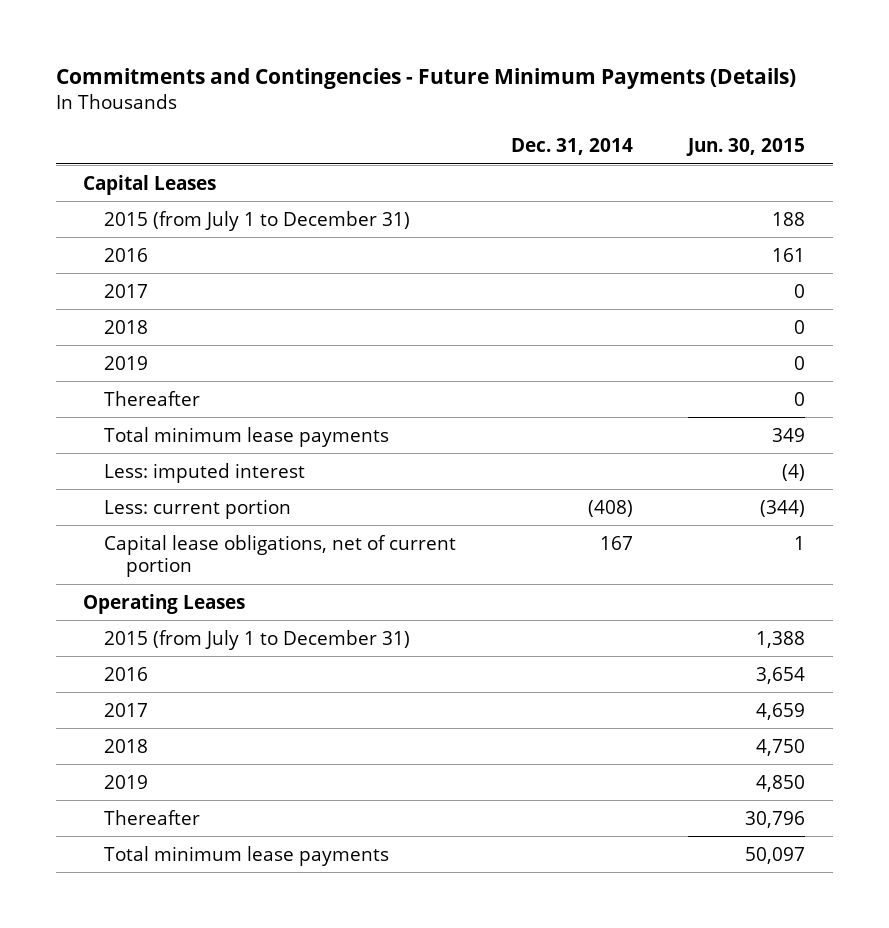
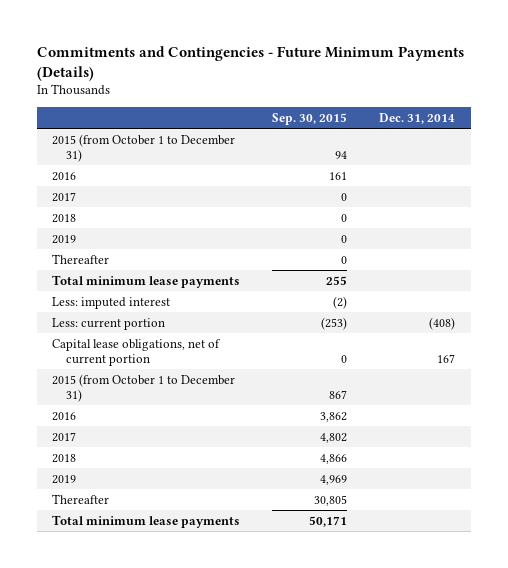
[686,138,806,157] Jun. 30, 2015 -> none
none -> [272,112,348,125] Sep. 30, 2015
[83,174,217,195] Capital Leases -> none
[104,210,411,231] 2015 (from July 1 to December 31) -> [52,133,236,163] 2015 (from October 1 to December 31)
[83,593,246,614] Operating Leases -> none
[104,629,411,650] 2015 (from July 1 to December 31) -> [52,373,236,403] 2015 (from October 1 to December 31)

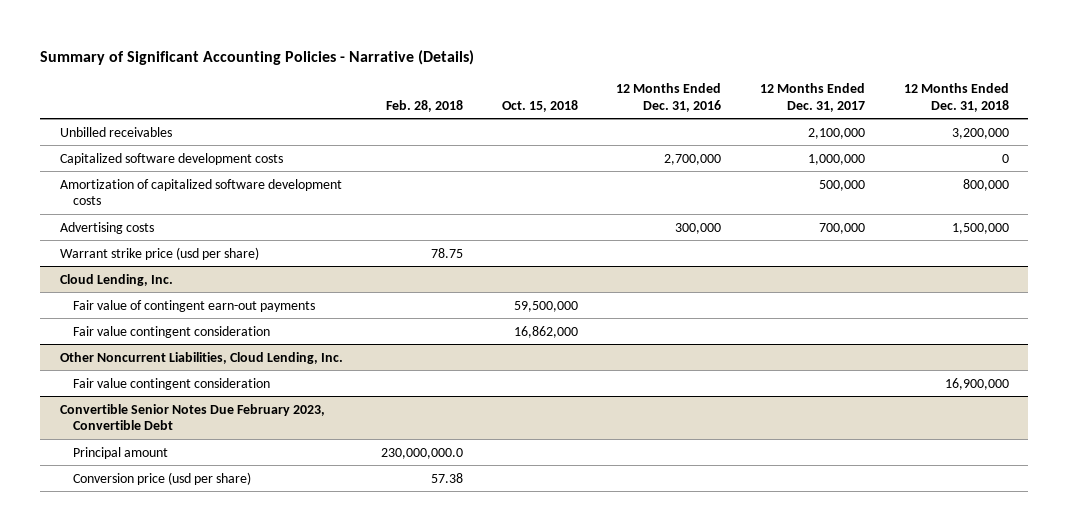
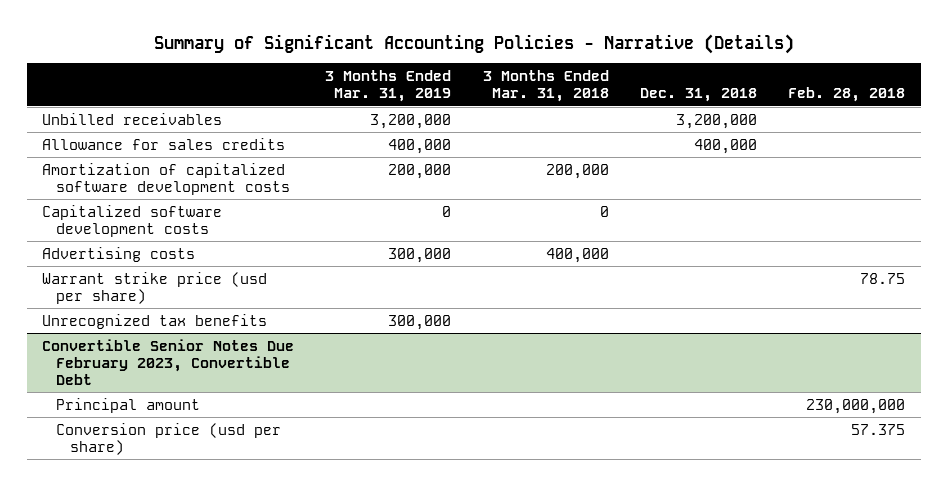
[501,99,578,112] Oct. 15, 2018 -> none
[616,83,722,112] 12 Months Ended Dec. 31, 2016 -> none
[759,83,865,112] 12 Months Ended Dec. 31, 2017 -> none
[903,83,1009,112] 12 Months Ended Dec. 31, 2018 -> none
none -> [325,69,452,103] 3 Months Ended Mar. 31, 2019
none -> [482,69,609,103] 3 Months Ended Mar. 31, 2018
none -> [640,88,758,103] Dec. 31, 2018
none -> [42,137,286,150] Allowance for sales credits
[59,152,283,165] Capitalized software development costs -> [42,204,223,237] Capitalized software development costs
[59,273,173,286] Cloud Lending, Inc. -> none
[73,299,316,312] Fair value of contingent earn-out payments -> none
[73,325,271,338] Fair value contingent consideration -> none
[59,351,343,364] Other Noncurrent Liabilities, Cloud Lending, Inc. -> none
[73,377,271,390] Fair value contingent consideration -> none
none -> [42,313,268,329] Unrecognized tax benefits
[381,447,464,459] 230,000,000.0 -> [806,398,906,414] 230,000,000
[431,472,464,483] 57.38 -> [851,423,906,435] 57.375

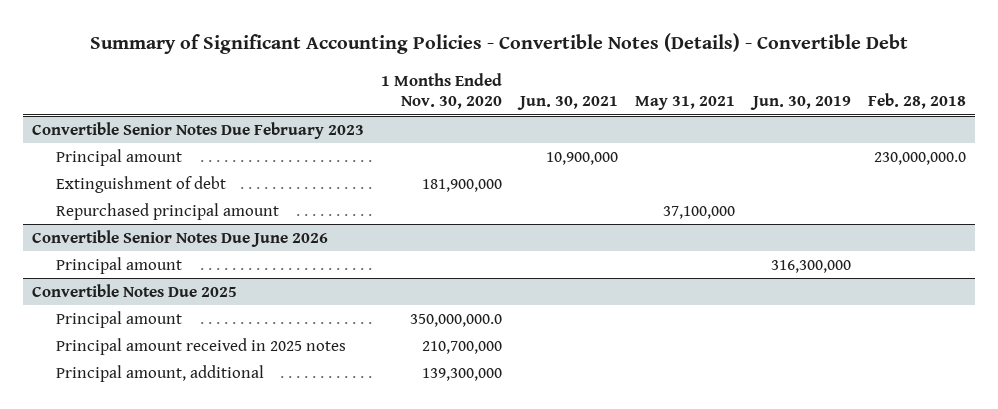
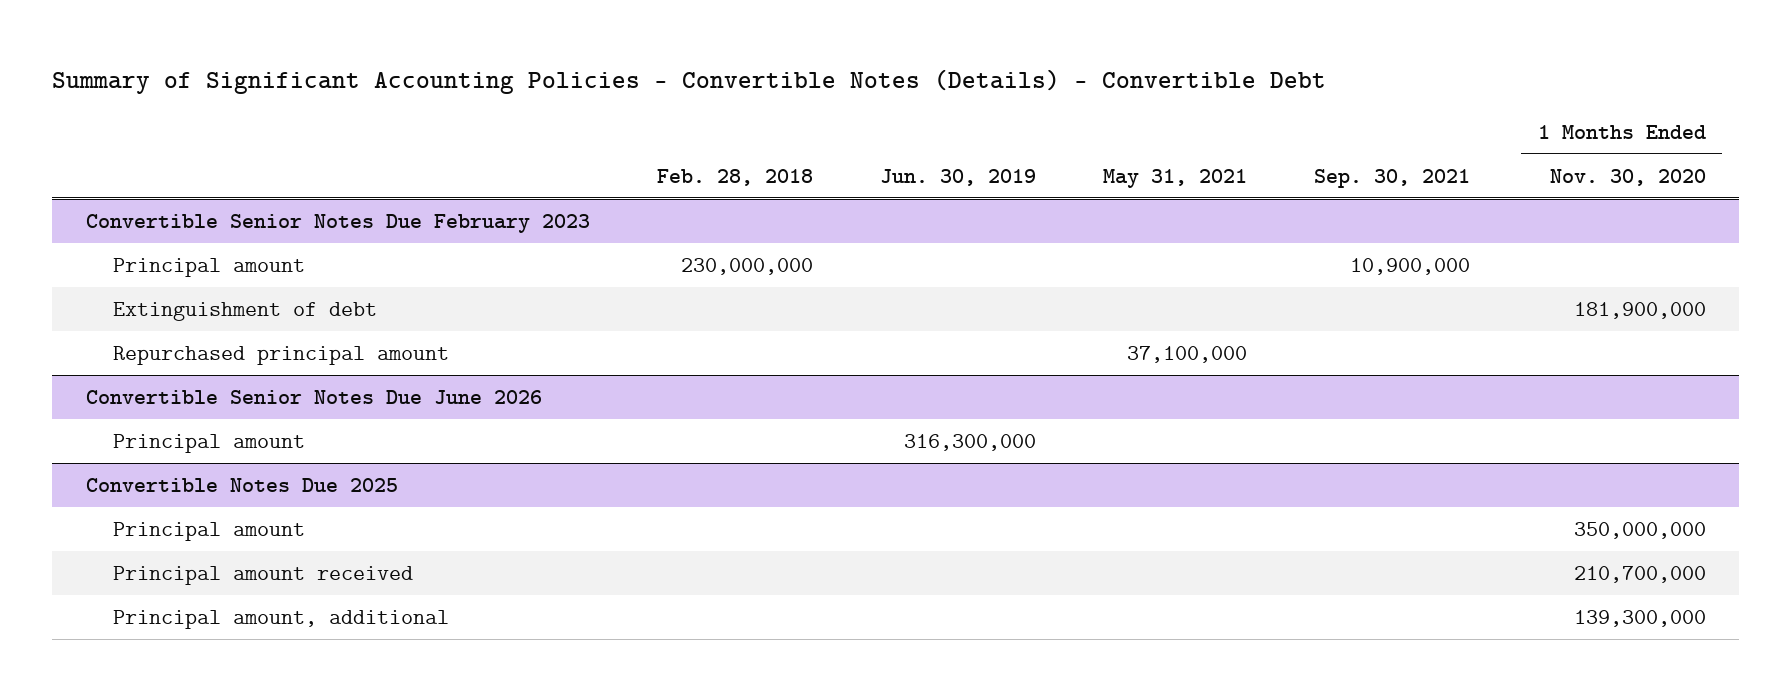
[516,96,618,111] Jun. 30, 2021 -> none
none -> [1314,168,1471,188] Sep. 30, 2021
[874,151,967,165] 230,000,000.0 -> [681,257,814,275] 230,000,000
[410,313,503,327] 350,000,000.0 -> [1573,521,1706,539] 350,000,000
[56,337,347,355] Principal amount received in 2025 notes -> [113,565,414,585] Principal amount received

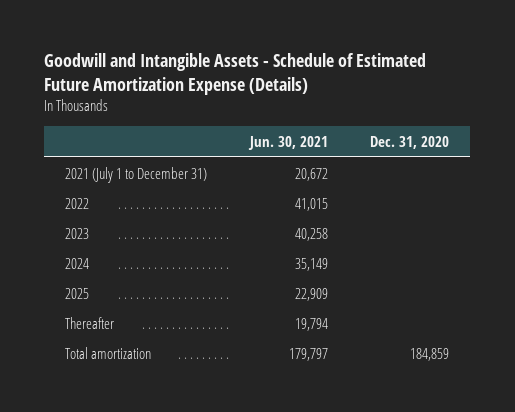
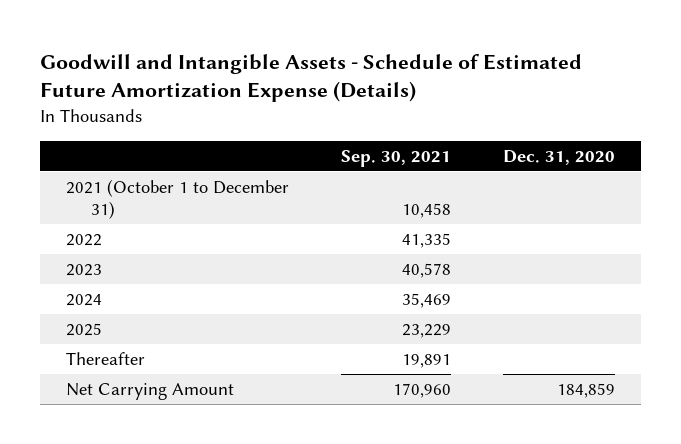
[247,135,328,150] Jun. 30, 2021 -> none
none -> [341,149,452,167] Sep. 30, 2021
[65,166,208,183] 2021 (July 1 to December 31) -> [65,178,289,219] 2021 (October 1 to December 31)
[65,346,152,359] Total amortization -> [65,382,234,400] Net Carrying Amount

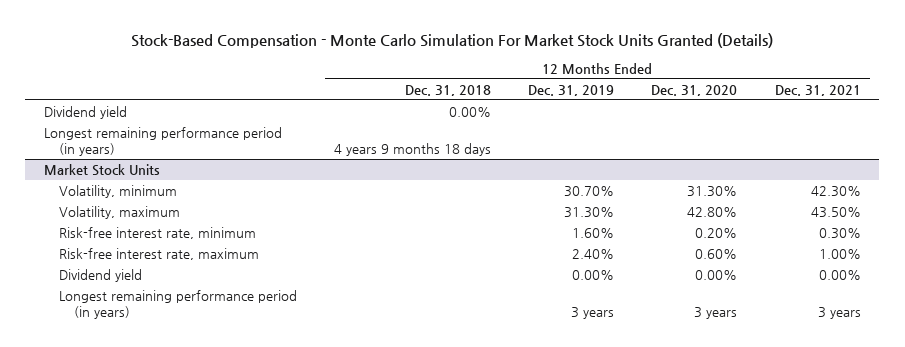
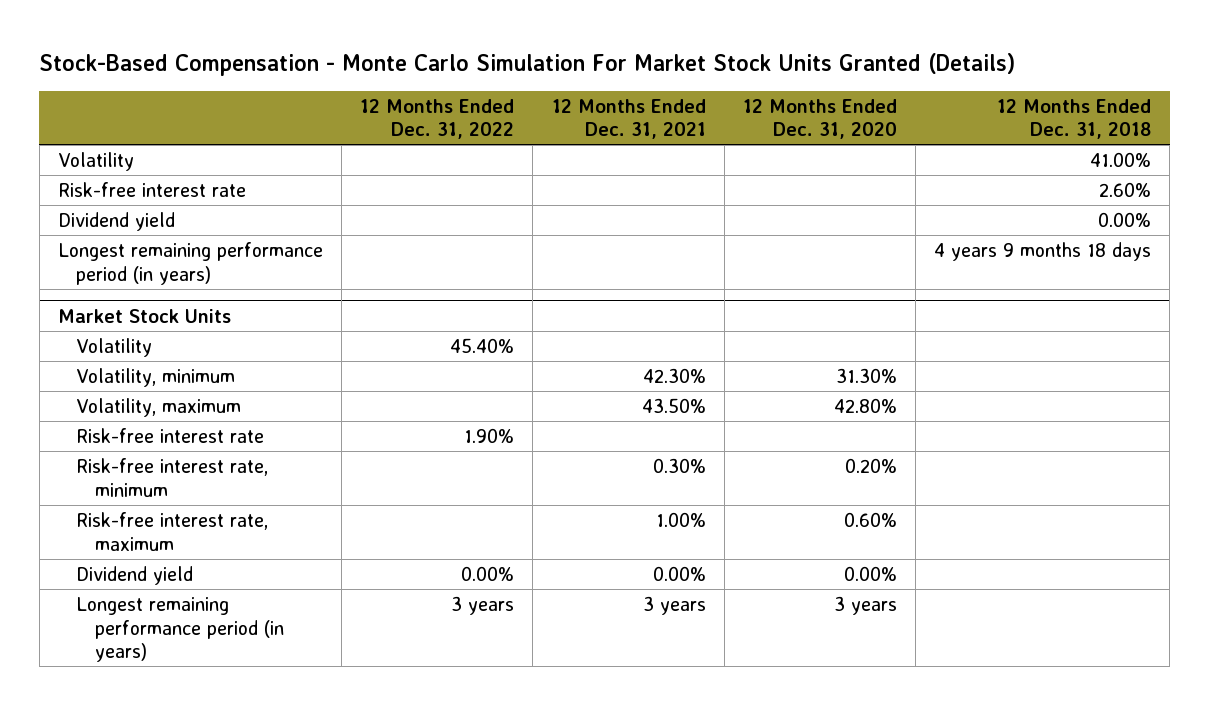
[528,84,615,96] Dec. 31, 2019 -> none
none -> [360,98,515,140] 12 Months Ended Dec. 31, 2022
none -> [57,151,134,171] Volatility
none -> [57,181,246,197] Risk-free interest rate
none -> [76,337,153,357] Volatility
none -> [76,427,265,443] Risk-free interest rate

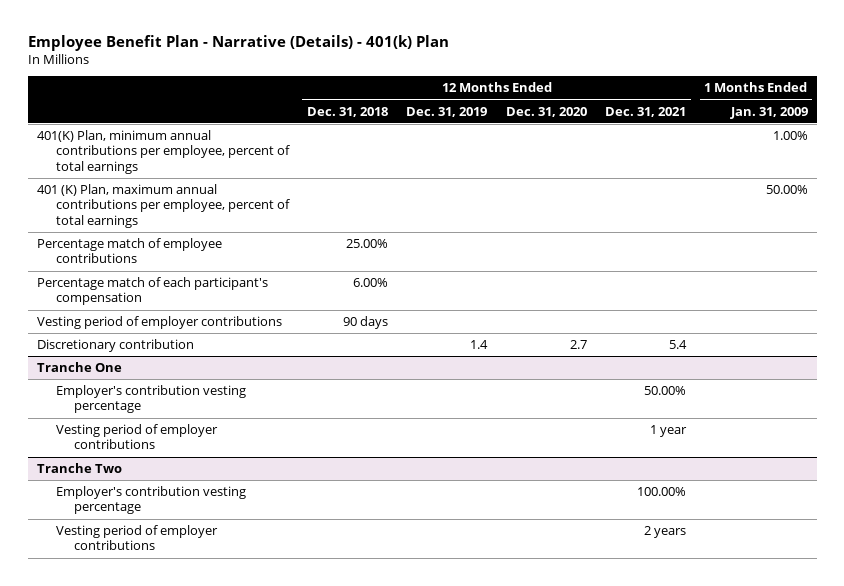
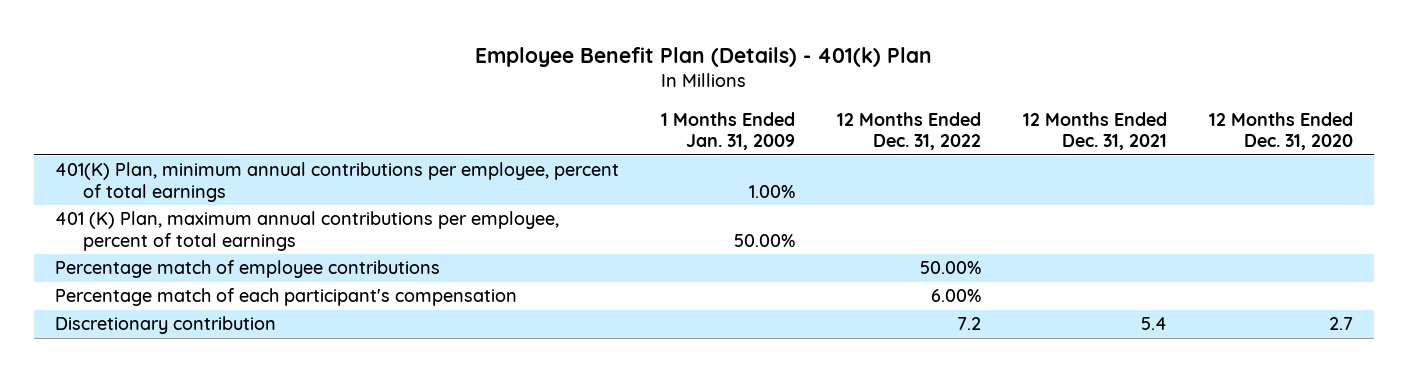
[27,34,449,51] Employee Benefit Plan - Narrative (Details) - 401(k) Plan -> [475,46,933,67] Employee Benefit Plan (Details) - 401(k) Plan
[306,106,388,117] Dec. 31, 2018 -> none
[406,106,488,117] Dec. 31, 2019 -> none
none -> [837,111,982,151] 12 Months Ended Dec. 31, 2022
[36,316,282,330] Vesting period of employer contributions -> none
[36,362,122,373] Tranche One -> none
[55,385,246,414] Employer's contribution vesting percentage -> none
[55,424,218,450] Vesting period of employer contributions -> none
[36,463,122,474] Tranche Two -> none
[55,486,246,515] Employer's contribution vesting percentage -> none
[55,525,218,551] Vesting period of employer contributions -> none

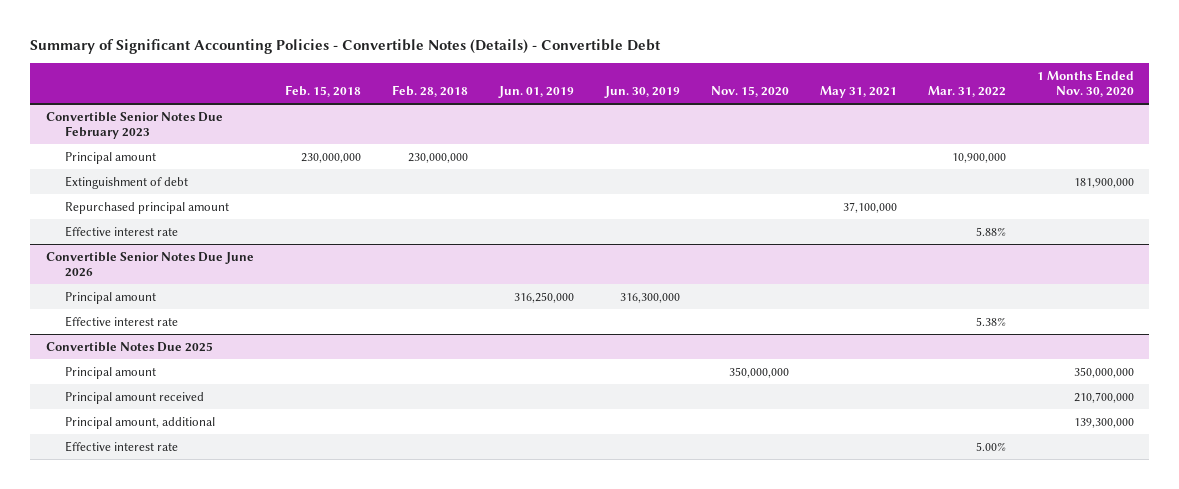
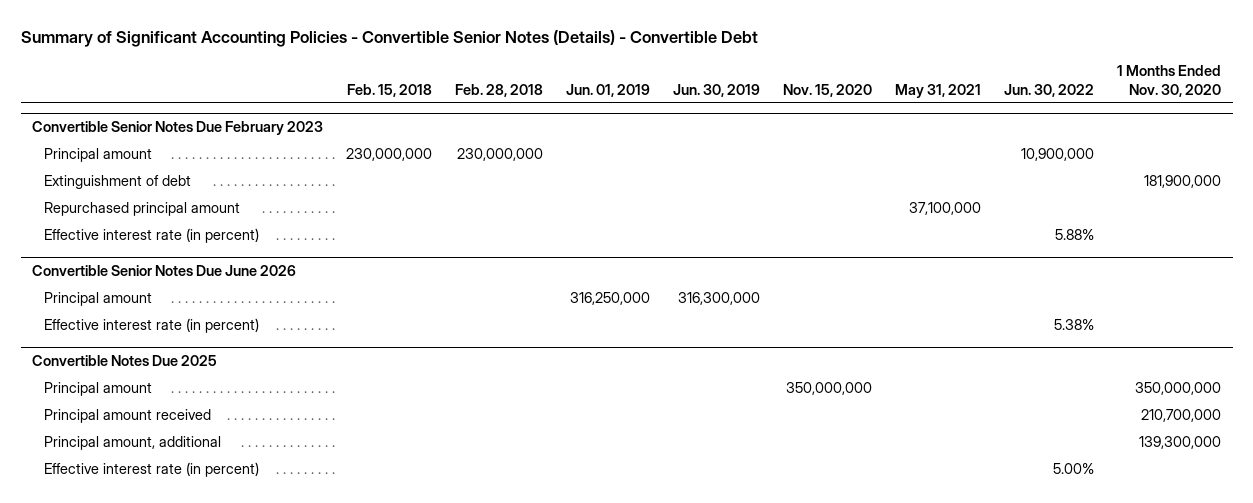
[30,39,662,55] Summary of Significant Accounting Policies - Convertible Notes (Details) - Convertible Debt -> [20,30,758,48] Summary of Significant Accounting Policies - Convertible Senior Notes (Details) - Convertible Debt
[927,85,1006,97] Mar. 31, 2022 -> none
none -> [1004,83,1095,97] Jun. 30, 2022
[65,225,179,237] Effective interest rate -> [44,227,260,243] Effective interest rate (in percent)
[65,315,179,327] Effective interest rate -> [44,317,260,333] Effective interest rate (in percent)
[65,440,179,452] Effective interest rate -> [44,461,260,477] Effective interest rate (in percent)

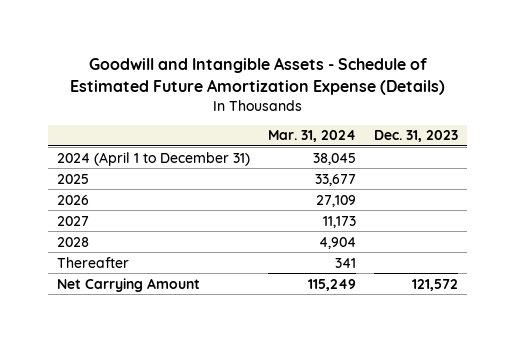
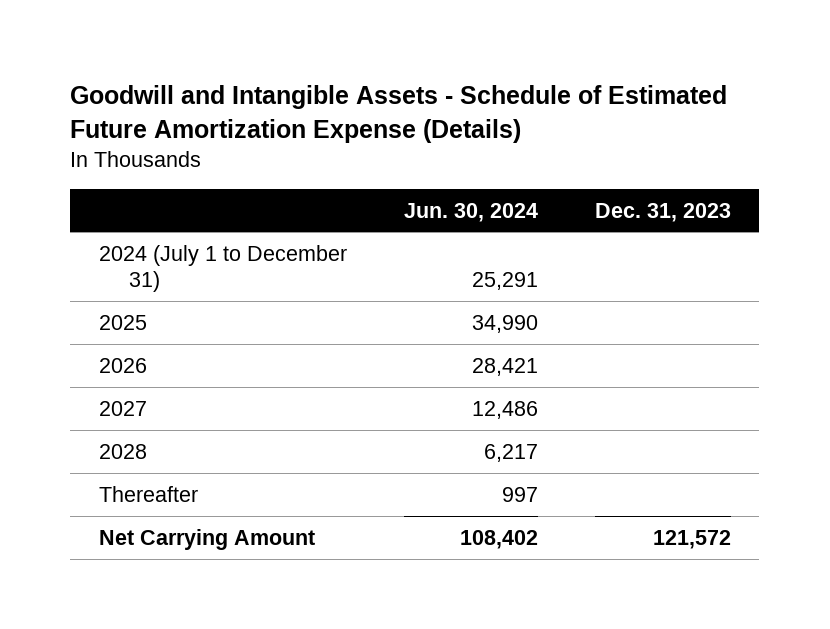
[268,130,357,143] Mar. 31, 2024 -> none
none -> [403,202,538,222] Jun. 30, 2024
[57,151,251,166] 2024 (April 1 to December 31) -> [98,244,347,292] 2024 (July 1 to December 31)

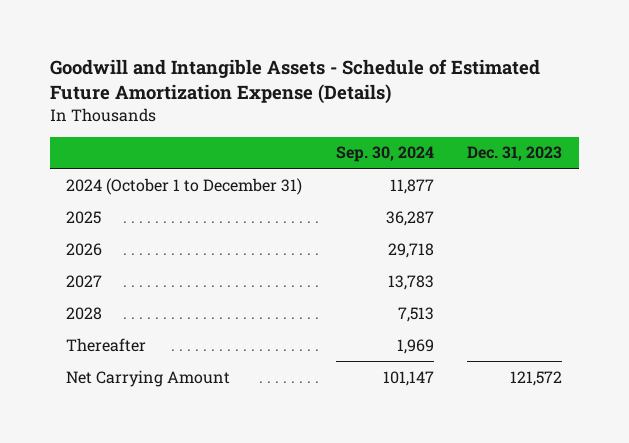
[403,202,538,222] Jun. 30, 2024 -> none
none -> [335,146,434,163] Sep. 30, 2024
[98,244,347,292] 2024 (July 1 to December 31) -> [66,177,303,195] 2024 (October 1 to December 31)

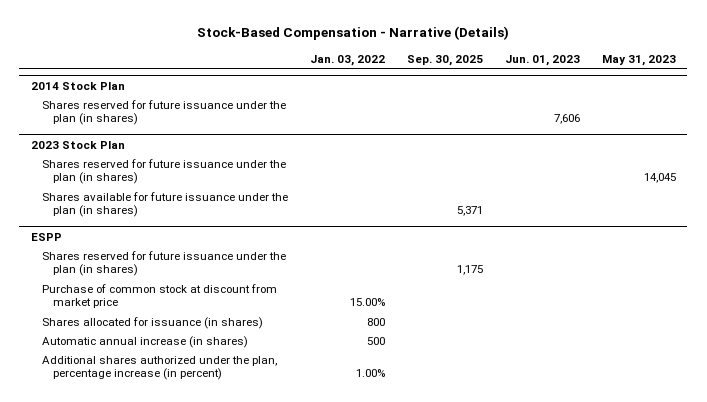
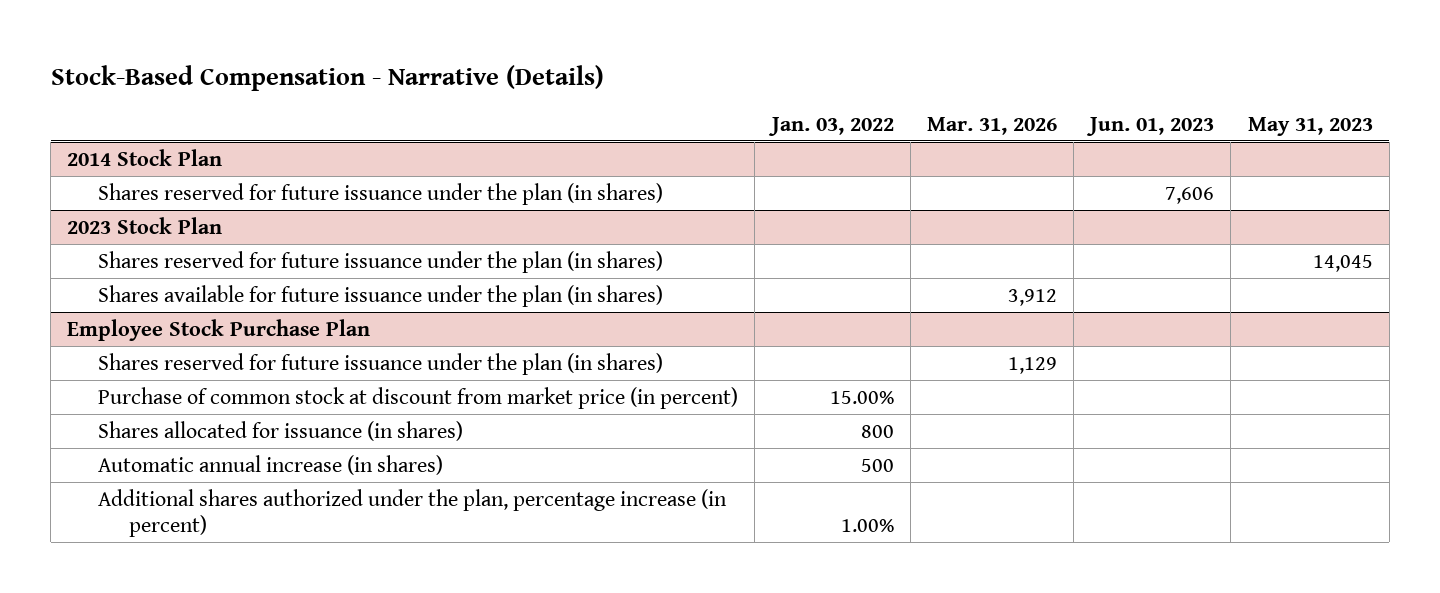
[406,54,483,66] Sep. 30, 2025 -> none
none -> [926,116,1057,135] Mar. 31, 2026
[30,232,62,241] ESPP -> [67,318,371,341] Employee Stock Purchase Plan
[41,283,277,309] Purchase of common stock at discount from market price -> [98,386,739,409] Purchase of common stock at discount from market price (in percent)

